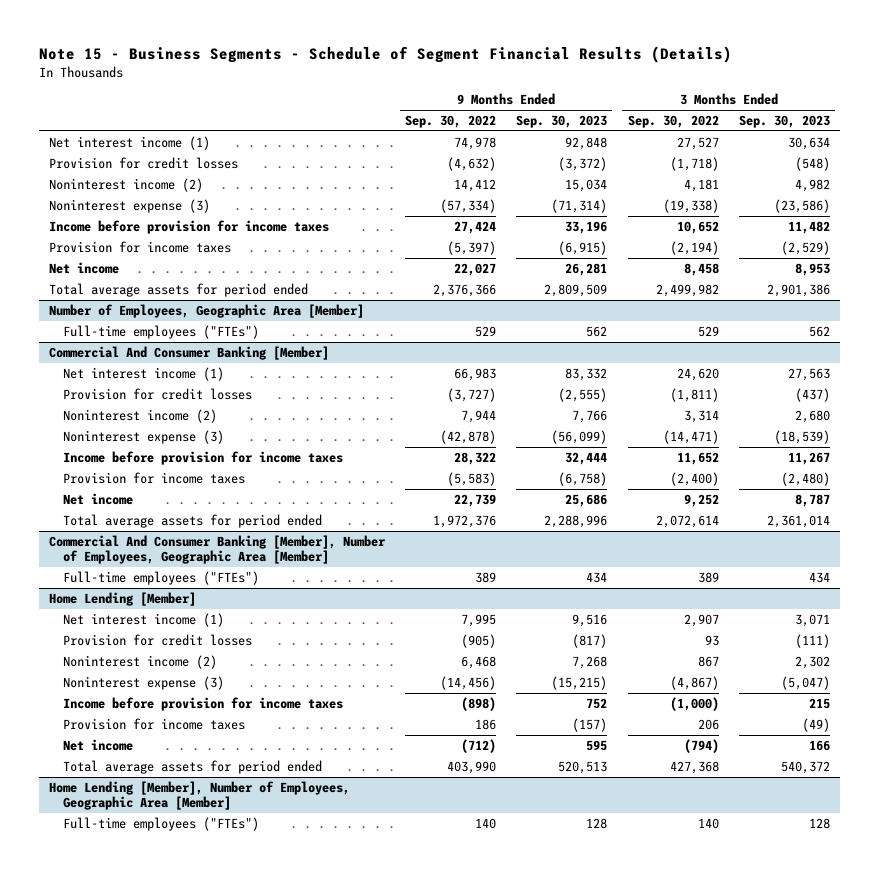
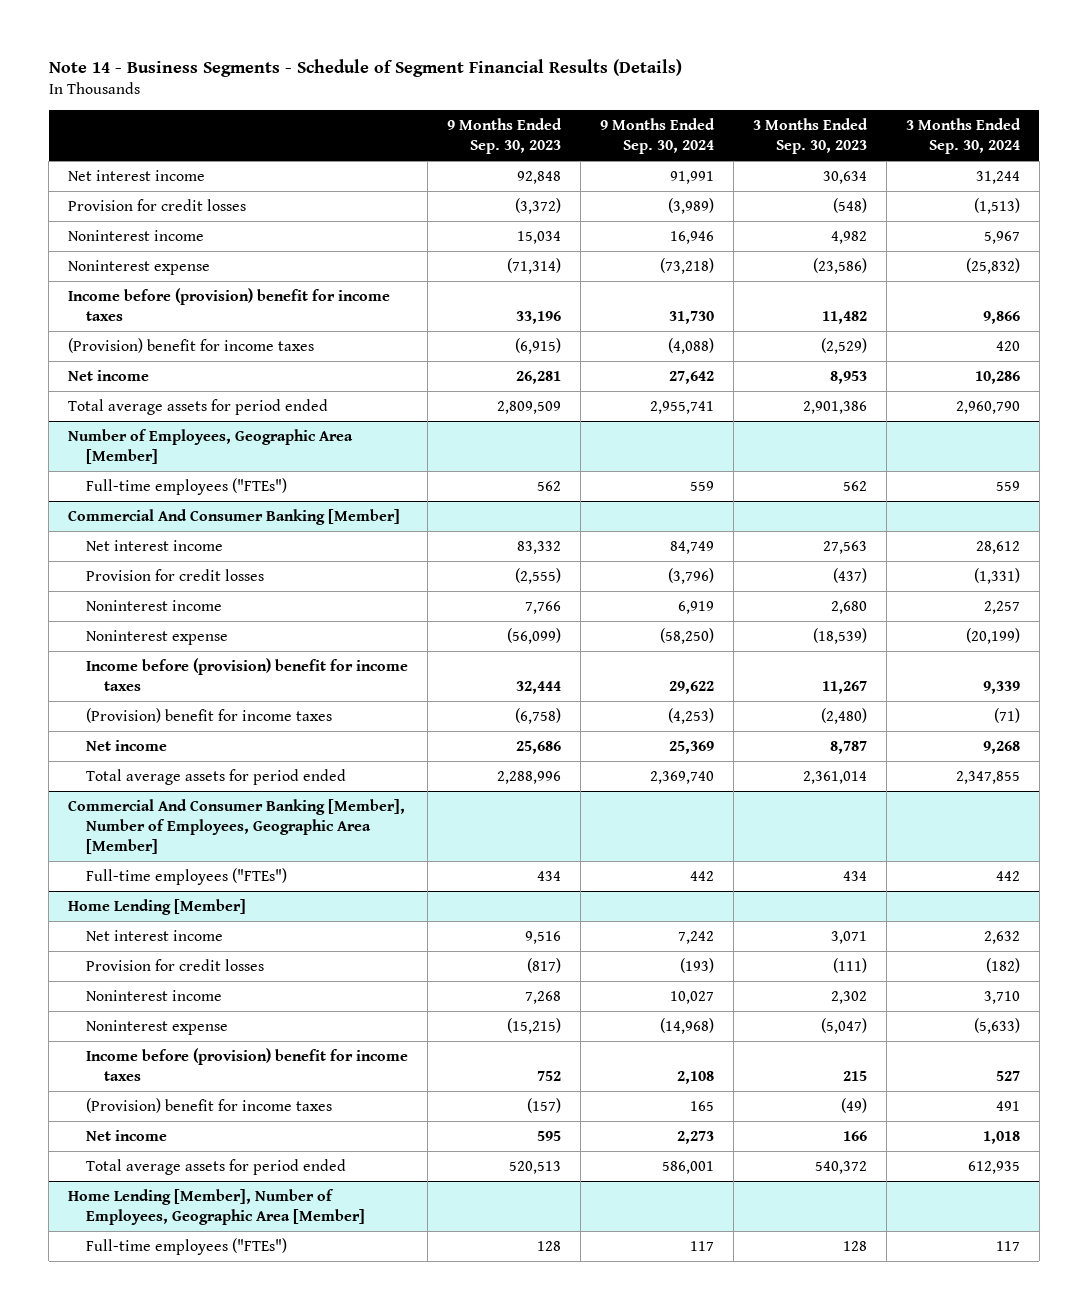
[38,46,732,64] Note 15 - Business Segments - Schedule of Segment Financial Results (Details) -> [48,59,682,78] Note 14 - Business Segments - Schedule of Segment Financial Results (Details)
[405,114,497,128] Sep. 30, 2022 -> none
[627,114,719,128] Sep. 30, 2022 -> none
none -> [599,118,715,155] 9 Months Ended Sep. 30, 2024
none -> [905,118,1021,155] 3 Months Ended Sep. 30, 2024
[48,135,210,150] Net interest income (1) -> [68,169,206,181] Net interest income
[48,177,203,192] Noninterest income (2) -> [68,229,205,241] Noninterest income
[48,198,210,213] Noninterest expense (3) -> [68,259,211,275] Noninterest expense
[48,219,329,234] Income before provision for income taxes -> [68,287,391,321] Income before (provision) benefit for income taxes
[48,240,231,253] Provision for income taxes -> [68,337,315,353] (Provision) benefit for income taxes
[63,366,225,381] Net interest income (1) -> [86,539,224,551] Net interest income
[63,408,218,423] Noninterest income (2) -> [86,599,223,611] Noninterest income
[63,429,225,444] Noninterest expense (3) -> [86,629,229,645] Noninterest expense
[63,450,344,465] Income before provision for income taxes -> [86,657,409,691] Income before (provision) benefit for income taxes
[63,471,246,484] Provision for income taxes -> [86,707,333,723] (Provision) benefit for income taxes
[63,612,225,627] Net interest income (1) -> [86,929,224,941] Net interest income
[63,654,218,669] Noninterest income (2) -> [86,989,223,1001] Noninterest income
[63,675,225,690] Noninterest expense (3) -> [86,1019,229,1035] Noninterest expense
[63,696,344,711] Income before provision for income taxes -> [86,1047,409,1081] Income before (provision) benefit for income taxes
[63,717,246,730] Provision for income taxes -> [86,1097,333,1113] (Provision) benefit for income taxes

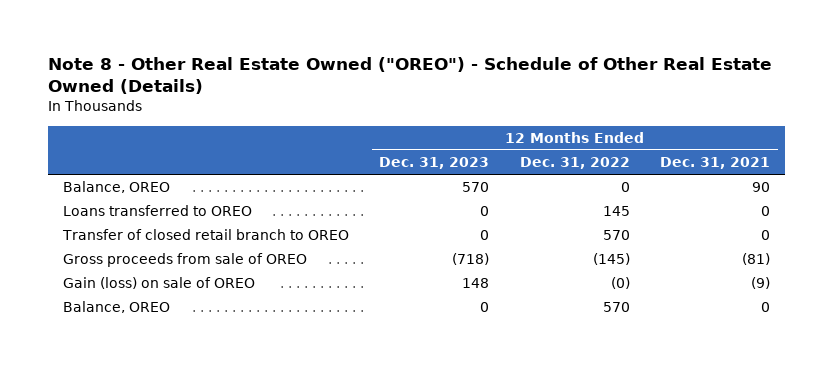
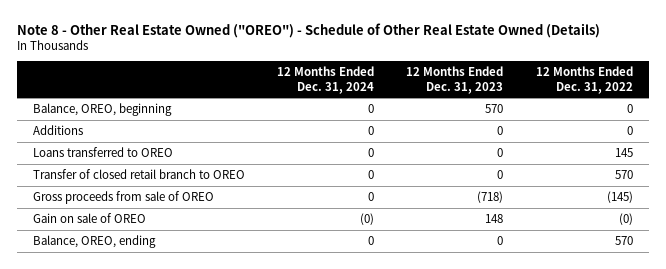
[660,157,771,170] Dec. 31, 2021 -> none
none -> [277,66,375,94] 12 Months Ended Dec. 31, 2024
[63,181,171,194] Balance, OREO -> [33,103,173,117] Balance, OREO, beginning
none -> [33,125,84,136] Additions
[63,277,256,290] Gain (loss) on sale of OREO -> [33,213,147,224] Gain on sale of OREO
[63,301,171,314] Balance, OREO -> [33,235,157,249] Balance, OREO, ending

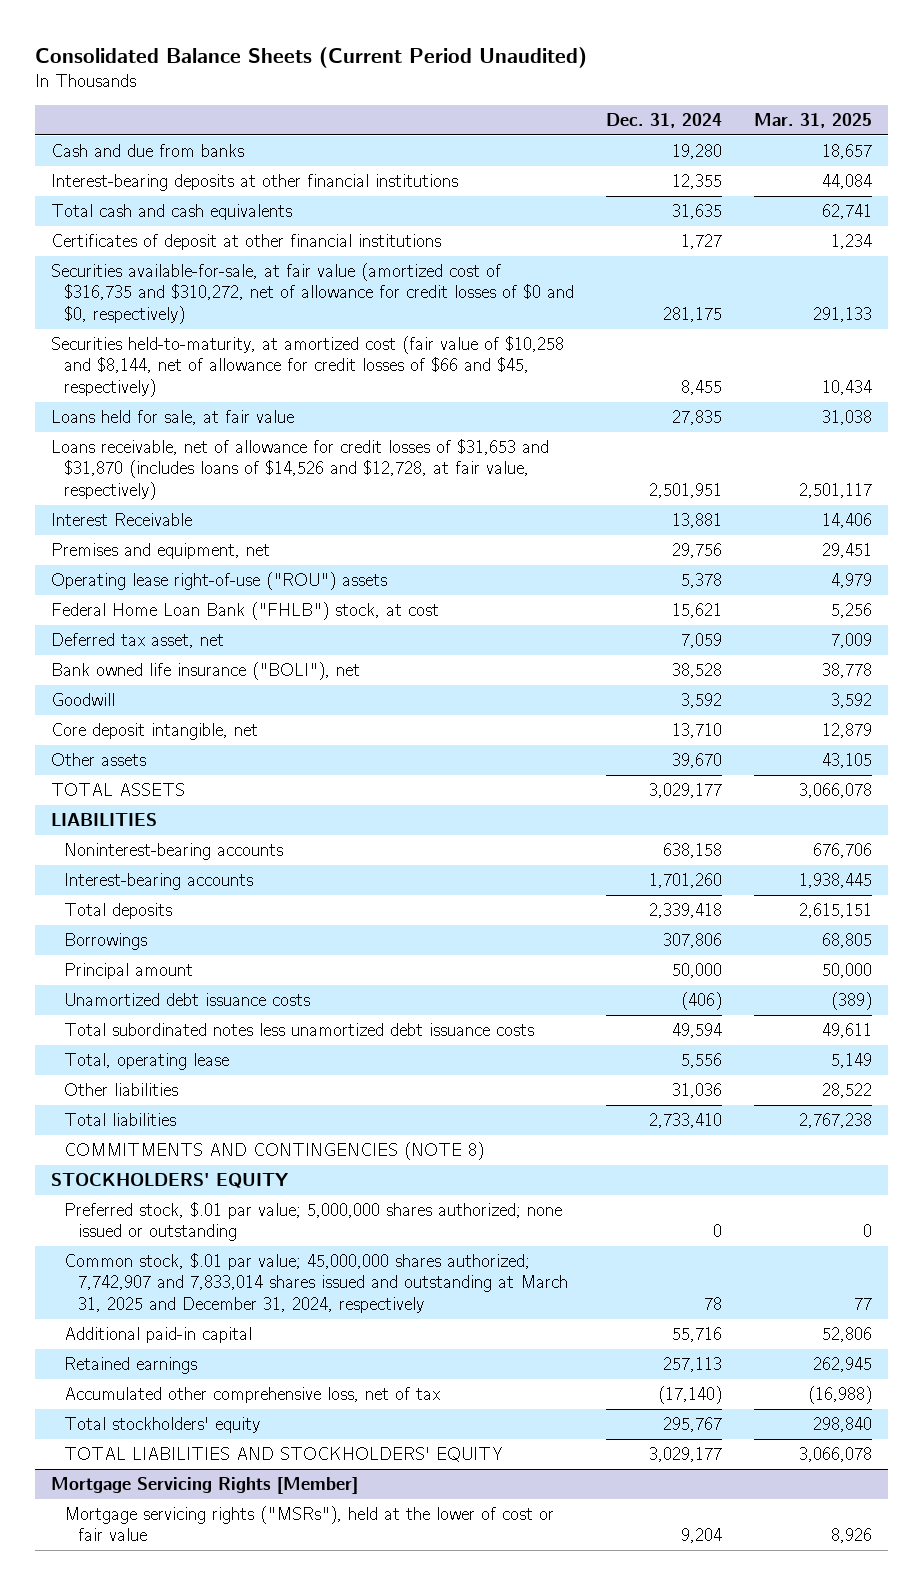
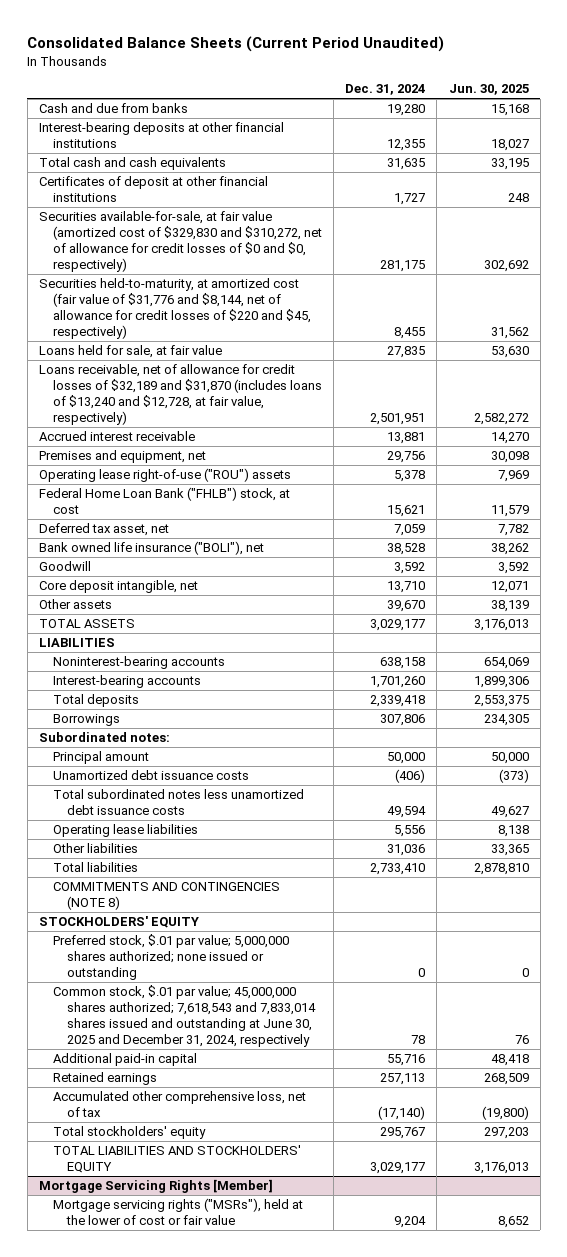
[754,112,873,128] Mar. 31, 2025 -> none
none -> [448,84,529,96] Jun. 30, 2025
[50,263,575,324] Securities available-for-sale, at fair value (amortized cost of $316,735 and $310,272, net of allowance for credit losses of $0 and $0, respectively) -> [38,211,323,272] Securities available-for-sale, at fair value (amortized cost of $329,830 and $310,272, net of allowance for credit losses of $0 and $0, respectively)
[50,336,564,397] Securities held-to-maturity, at amortized cost (fair value of $10,258 and $8,144, net of allowance for credit losses of $66 and $45, respectively) -> [38,278,312,339] Securities held-to-maturity, at amortized cost (fair value of $31,776 and $8,144, net of allowance for credit losses of $220 and $45, respectively)
[50,439,549,500] Loans receivable, net of allowance for credit losses of $31,653 and $31,870 (includes loans of $14,526 and $12,728, at fair value, respectively) -> [38,364,323,425] Loans receivable, net of allowance for credit losses of $32,189 and $31,870 (includes loans of $13,240 and $12,728, at fair value, respectively)
[50,513,192,527] Interest Receivable -> [38,431,195,442] Accrued interest receivable
none -> [38,732,170,743] Subordinated notes:
[64,1053,230,1071] Total, operating lease -> [53,824,199,838] Operating lease liabilities
[64,1253,569,1313] Common stock, $.01 par value; 45,000,000 shares authorized; 7,742,907 and 7,833,014 shares issued and outstanding at March 31, 2025 and December 31, 2024, respectively -> [53,985,317,1047] Common stock, $.01 par value; 45,000,000 shares authorized; 7,618,543 and 7,833,014 shares issued and outstanding at June 30, 2025 and December 31, 2024, respectively

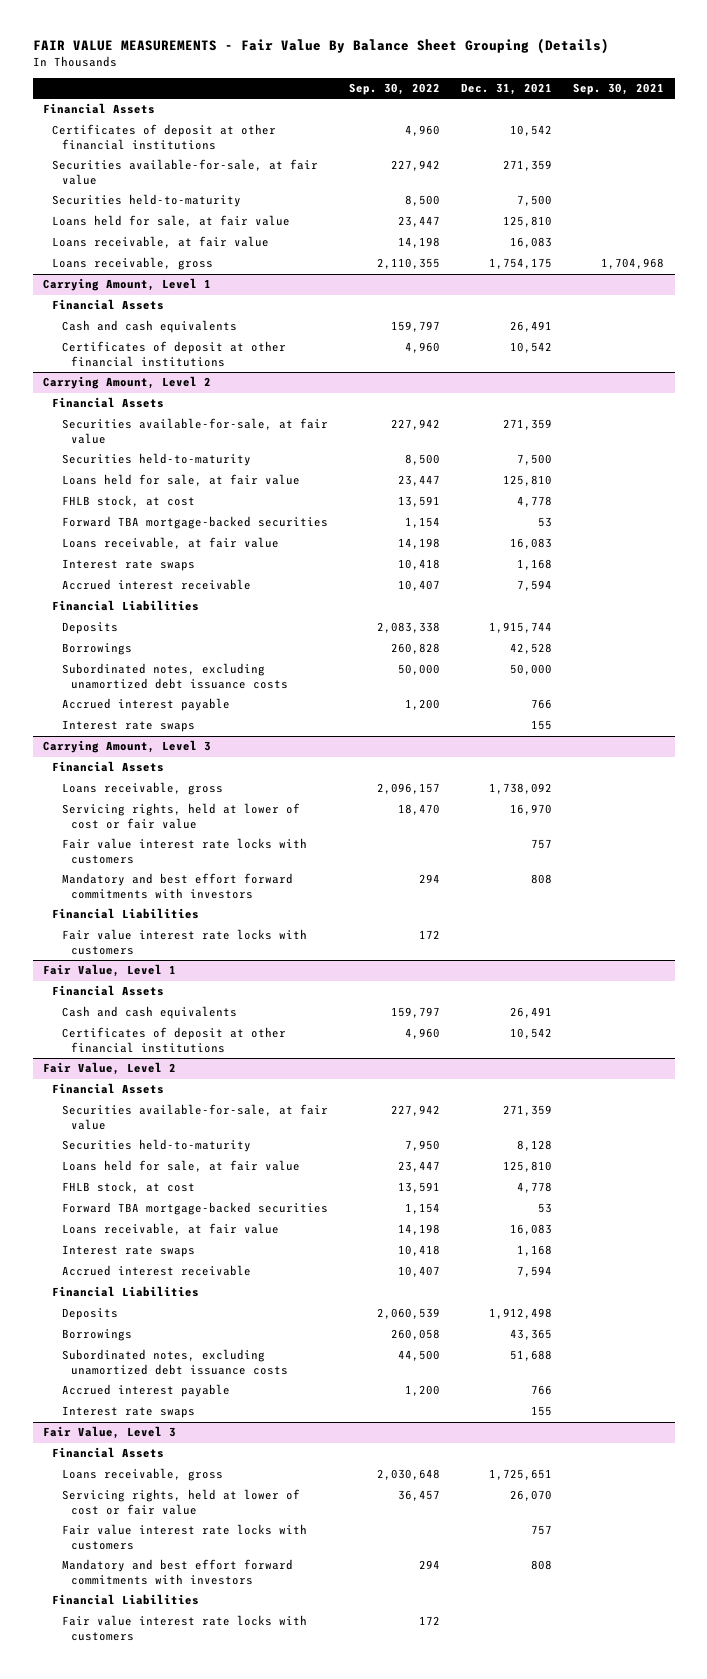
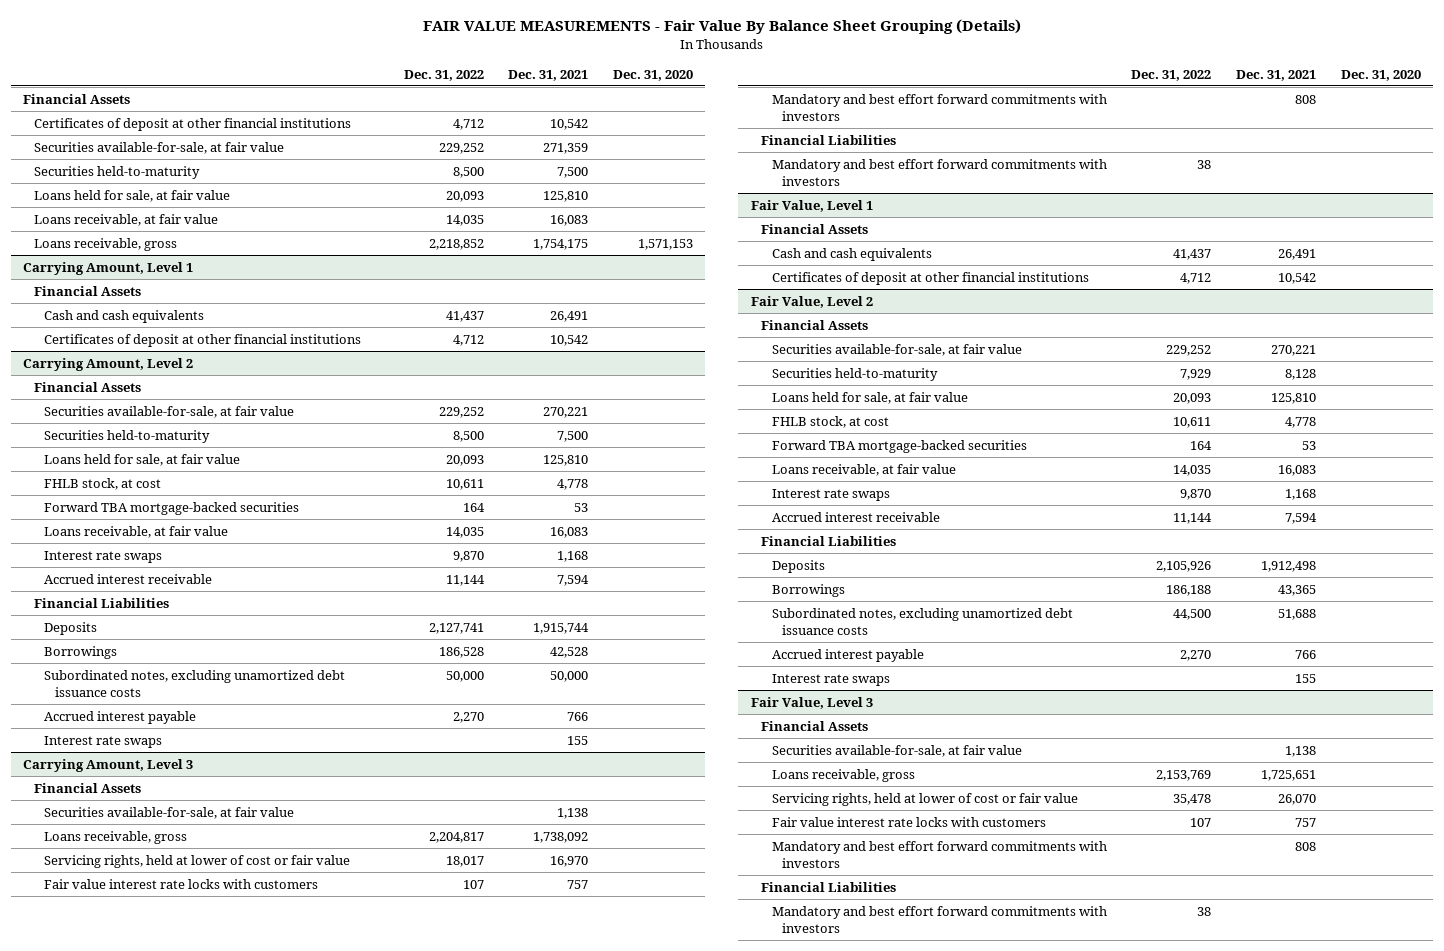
[348,82,440,95] Sep. 30, 2022 -> none
[573,82,665,95] Sep. 30, 2021 -> none
none -> [403,69,484,81] Dec. 31, 2022
none -> [613,69,694,81] Dec. 31, 2020
[503,419,553,431] 271,359 -> [543,406,589,418] 270,221
none -> [44,806,295,819] Securities available-for-sale, at fair value
[61,929,307,955] Fair value interest rate locks with customers -> none
none -> [771,158,1107,186] Mandatory and best effort forward commitments with investors
[503,1105,553,1117] 271,359 -> [1270,344,1316,356] 270,221
none -> [771,744,1022,757] Securities available-for-sale, at fair value
[61,1615,307,1641] Fair value interest rate locks with customers -> none
none -> [771,905,1107,933] Mandatory and best effort forward commitments with investors

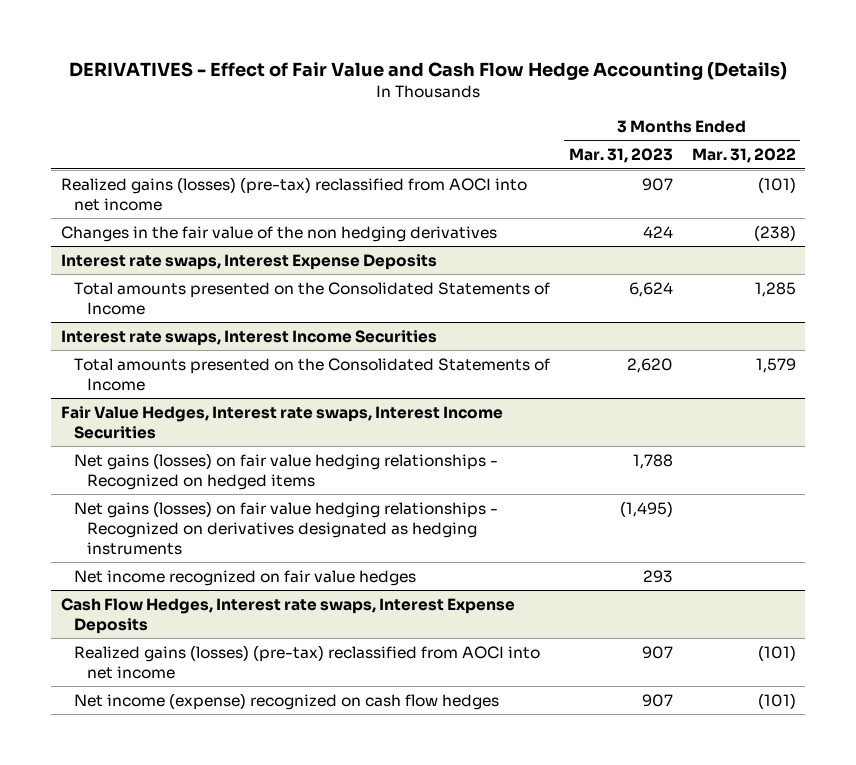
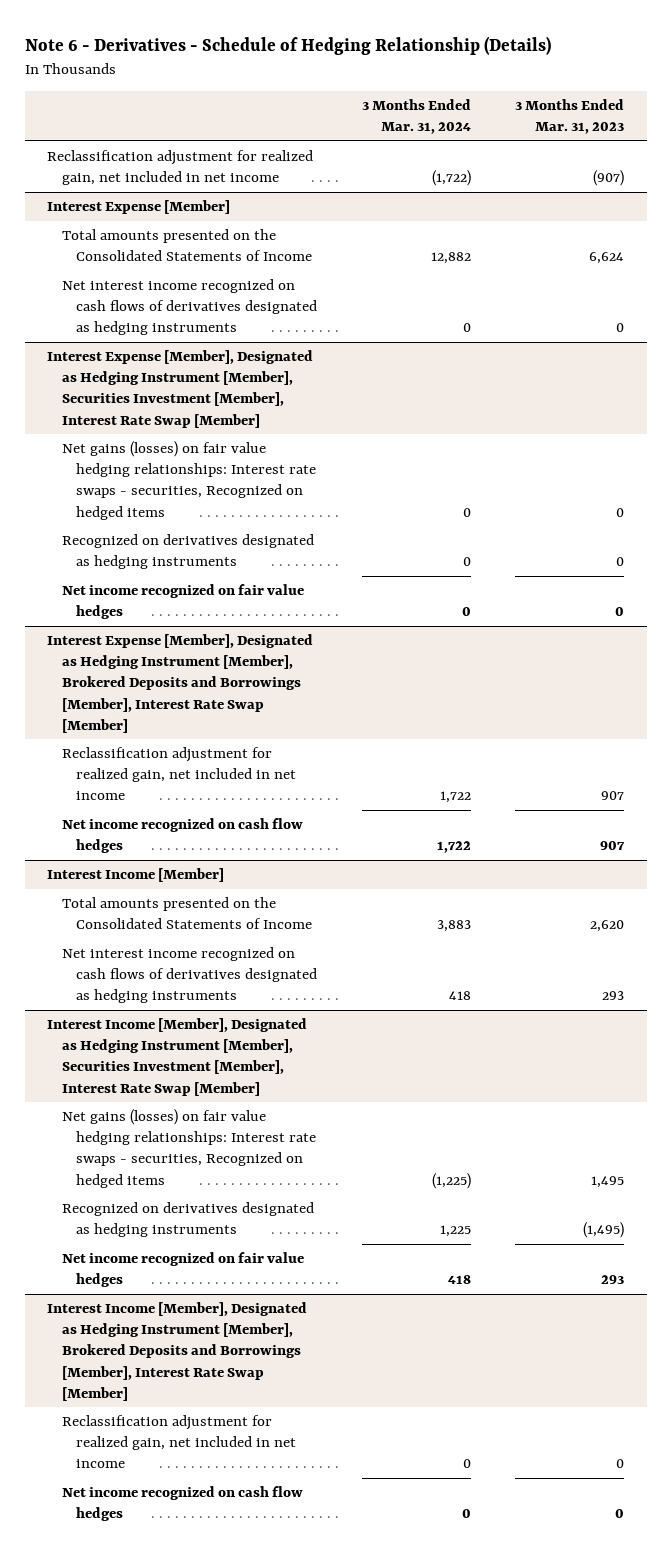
[69,61,788,80] DERIVATIVES - Effect of Fair Value and Cash Flow Hedge Accounting (Details) -> [25,36,552,56] Note 6 - Derivatives - Schedule of Hedging Relationship (Details)
[691,148,796,164] Mar. 31, 2022 -> none
none -> [361,98,471,135] 3 Months Ended Mar. 31, 2024
[60,225,497,242] Changes in the fair value of the non hedging derivatives -> none
[60,253,437,270] Interest rate swaps, Interest Expense Deposits -> none
[60,176,527,211] Realized gains (losses) (pre-tax) reclassified from AOCI into net income -> [47,150,314,186] Reclassification adjustment for realized gain, net included in net income
[641,177,673,191] 907 -> [593,170,625,187] (907)
none -> [47,200,231,215] Interest Expense [Member]
[60,329,437,346] Interest rate swaps, Interest Income Securities -> none
none -> [61,279,317,336] Net interest income recognized on cash flows of derivatives designated as hedging instruments
none -> [47,350,314,428] Interest Expense [Member], Designated as Hedging Instrument [Member], Securities Investment [Member], Interest Rate Swap [Member]
none -> [61,441,316,520] Net gains (losses) on fair value hedging relationships: Interest rate swaps - securities, Recognized on hedged items
none -> [61,534,314,570] Recognized on derivatives designated as hedging instruments
none -> [61,584,304,620] Net income recognized on fair value hedges
none -> [47,634,314,733] Interest Expense [Member], Designated as Hedging Instrument [Member], Brokered Deposits and Borrowings [Member], Interest Rate Swap [Member]
none -> [61,747,296,801] Reclassification adjustment for realized gain, net included in net income
none -> [61,818,303,854] Net income recognized on cash flow hedges
none -> [47,868,225,883] Interest Income [Member]
[60,405,503,439] Fair Value Hedges, Interest rate swaps, Interest Income Securities -> none
none -> [61,947,317,1004] Net interest income recognized on cash flows of derivatives designated as hedging instruments
none -> [47,1018,308,1096] Interest Income [Member], Designated as Hedging Instrument [Member], Securities Investment [Member], Interest Rate Swap [Member]
[73,452,498,490] Net gains (losses) on fair value hedging relationships - Recognized on hedged items -> [61,1109,316,1188] Net gains (losses) on fair value hedging relationships: Interest rate swaps - securities, Recognized on hedged items
[632,453,673,469] 1,788 -> [591,1175,625,1188] 1,495
[73,500,498,555] Net gains (losses) on fair value hedging relationships - Recognized on derivatives designated as hedging instruments -> [61,1202,314,1238] Recognized on derivatives designated as hedging instruments
[60,597,515,634] Cash Flow Hedges, Interest rate swaps, Interest Expense Deposits -> none
none -> [47,1302,308,1401] Interest Income [Member], Designated as Hedging Instrument [Member], Brokered Deposits and Borrowings [Member], Interest Rate Swap [Member]
[73,644,540,679] Realized gains (losses) (pre-tax) reclassified from AOCI into net income -> [61,1415,296,1469] Reclassification adjustment for realized gain, net included in net income
[641,645,673,659] 907 -> [616,1459,625,1469] 0
[73,692,499,710] Net income (expense) recognized on cash flow hedges -> [61,1486,303,1522] Net income recognized on cash flow hedges
[641,693,673,707] 907 -> [615,1509,625,1519] 0

